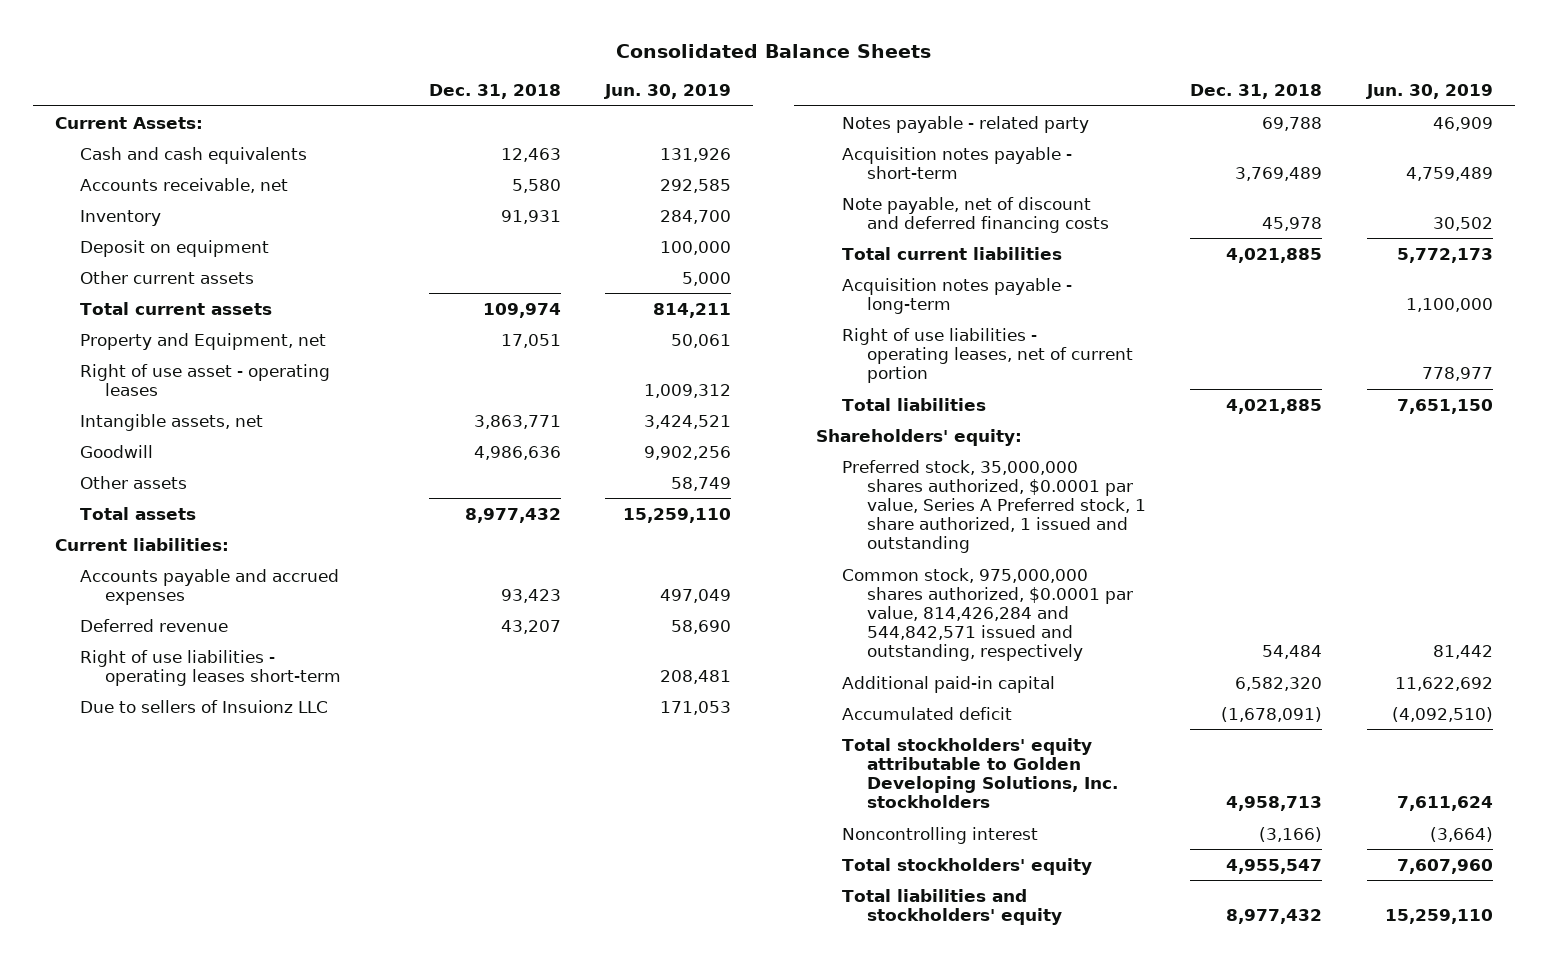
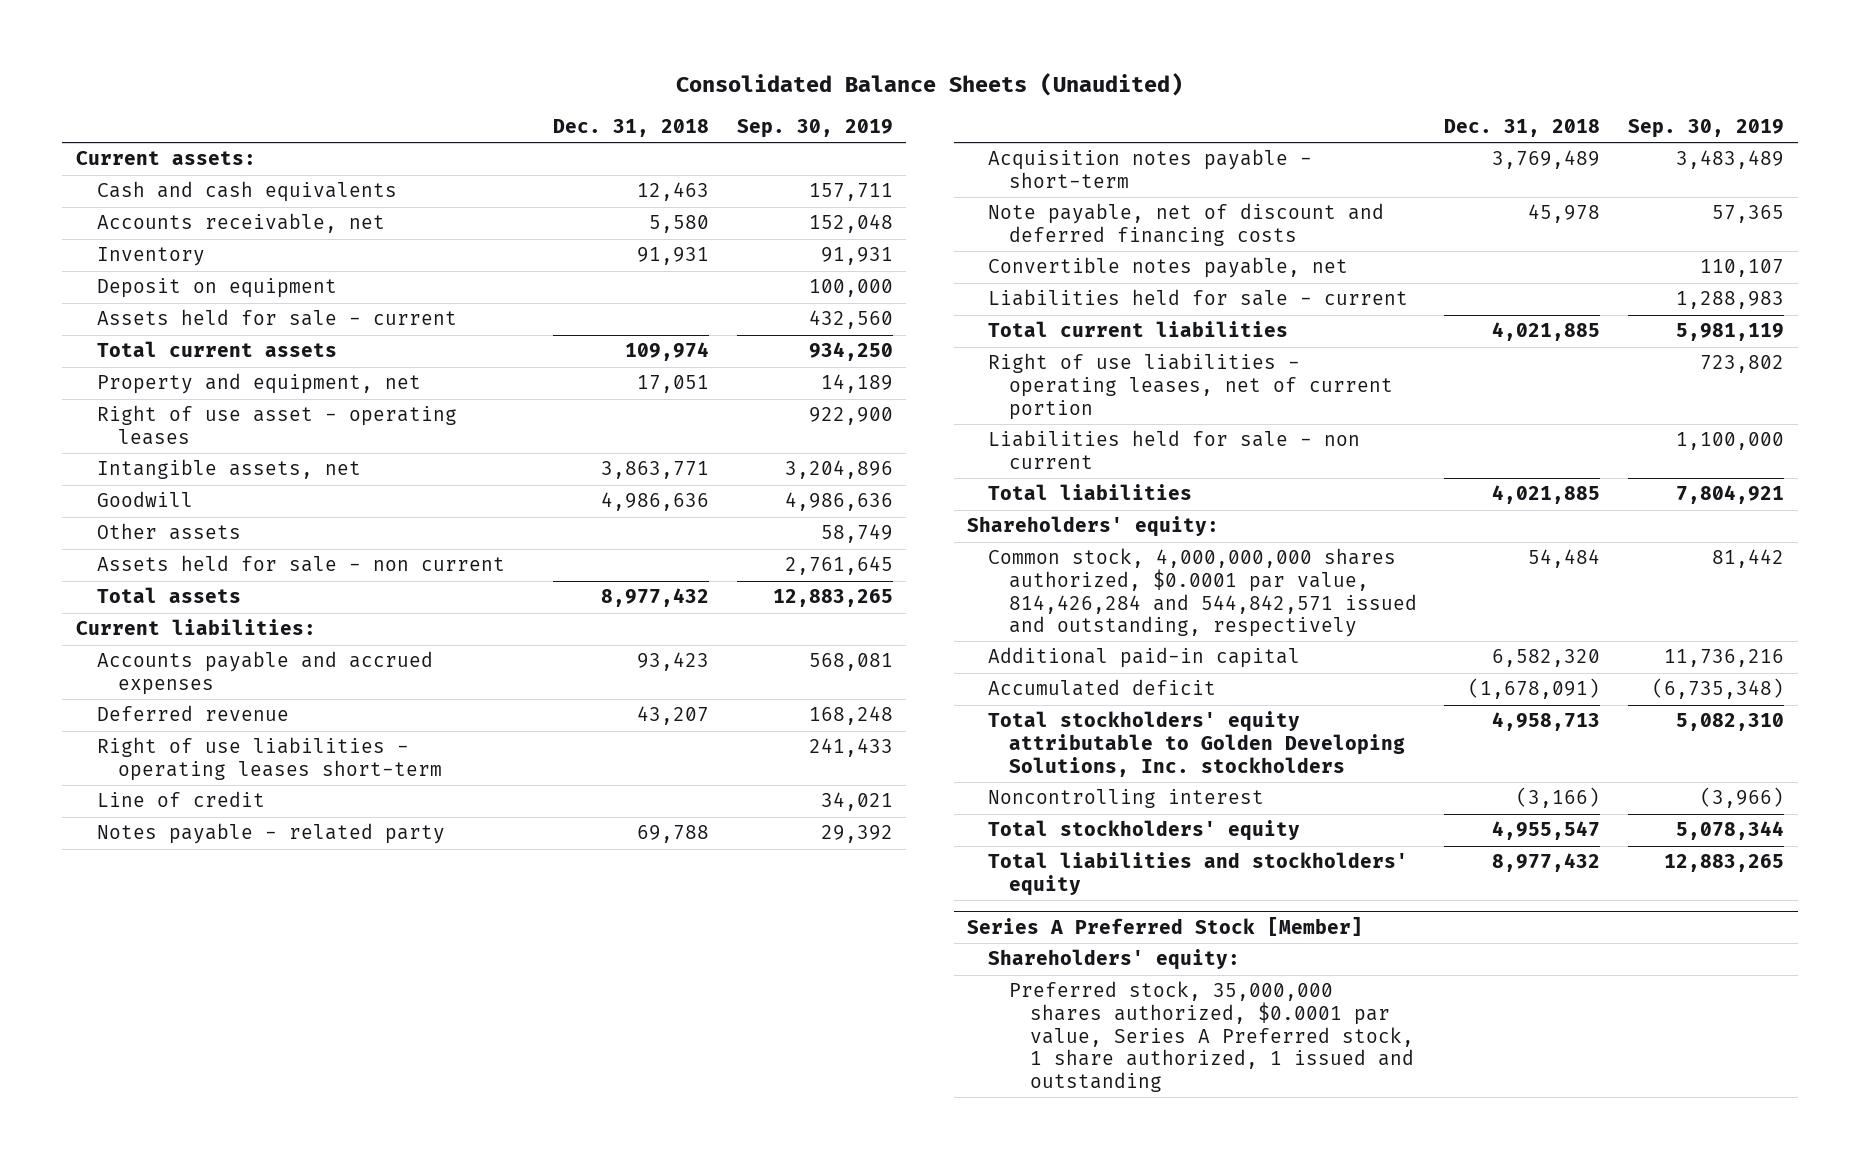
[615,44,931,59] Consolidated Balance Sheets -> [676,72,1184,96] Consolidated Balance Sheets (Unaudited)
[604,84,732,100] Jun. 30, 2019 -> none
none -> [736,118,893,138] Sep. 30, 2019
[54,116,203,129] Current Assets: -> [76,151,257,166] Current assets:
[80,270,255,284] Other current assets -> none
none -> [96,309,457,327] Assets held for sale - current
[80,332,327,350] Property and Equipment, net -> [96,373,421,395] Property and equipment, net
none -> [96,555,505,573] Assets held for sale - non current
[80,699,329,713] Due to sellers of Insuionz LLC -> none
none -> [96,791,265,808] Line of credit
none -> [988,257,1349,279] Convertible notes payable, net
none -> [988,289,1409,307] Liabilities held for sale - current
[841,277,1072,314] Acquisition notes payable - long-term -> none
none -> [988,430,1361,469] Liabilities held for sale - non current
[841,459,1147,554] Preferred stock, 35,000,000 shares authorized, $0.0001 par value, Series A Preferred stock, 1 share authorized, 1 issued and outstanding -> none
[841,567,1134,662] Common stock, 975,000,000 shares authorized, $0.0001 par value, 814,426,284 and 544,842,571 issued and outstanding, respectively -> [988,548,1418,638] Common stock, 4,000,000,000 shares authorized, $0.0001 par value, 814,426,284 and 544,842,571 issued and outstanding, respectively
none -> [967,916,1364,936] Series A Preferred Stock [Member]
none -> [988,949,1241,971] Shareholders' equity:
none -> [1009,981,1414,1092] Preferred stock, 35,000,000 shares authorized, $0.0001 par value, Series A Preferred stock, 1 share authorized, 1 issued and outstanding

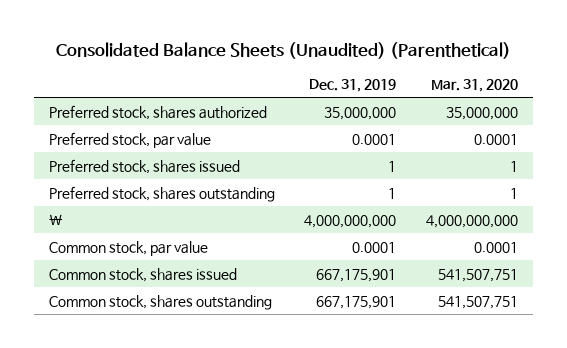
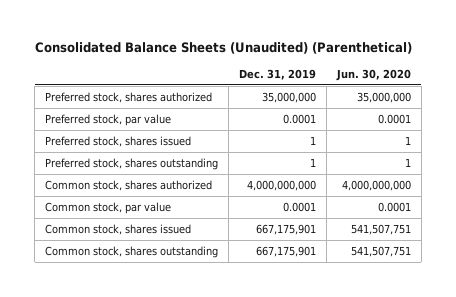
[431,78,519,92] Mar. 31, 2020 -> none
none -> [335,69,411,82] Jun. 30, 2020
[48,213,63,225] \ -> [45,179,213,191] Common stock, shares authorized

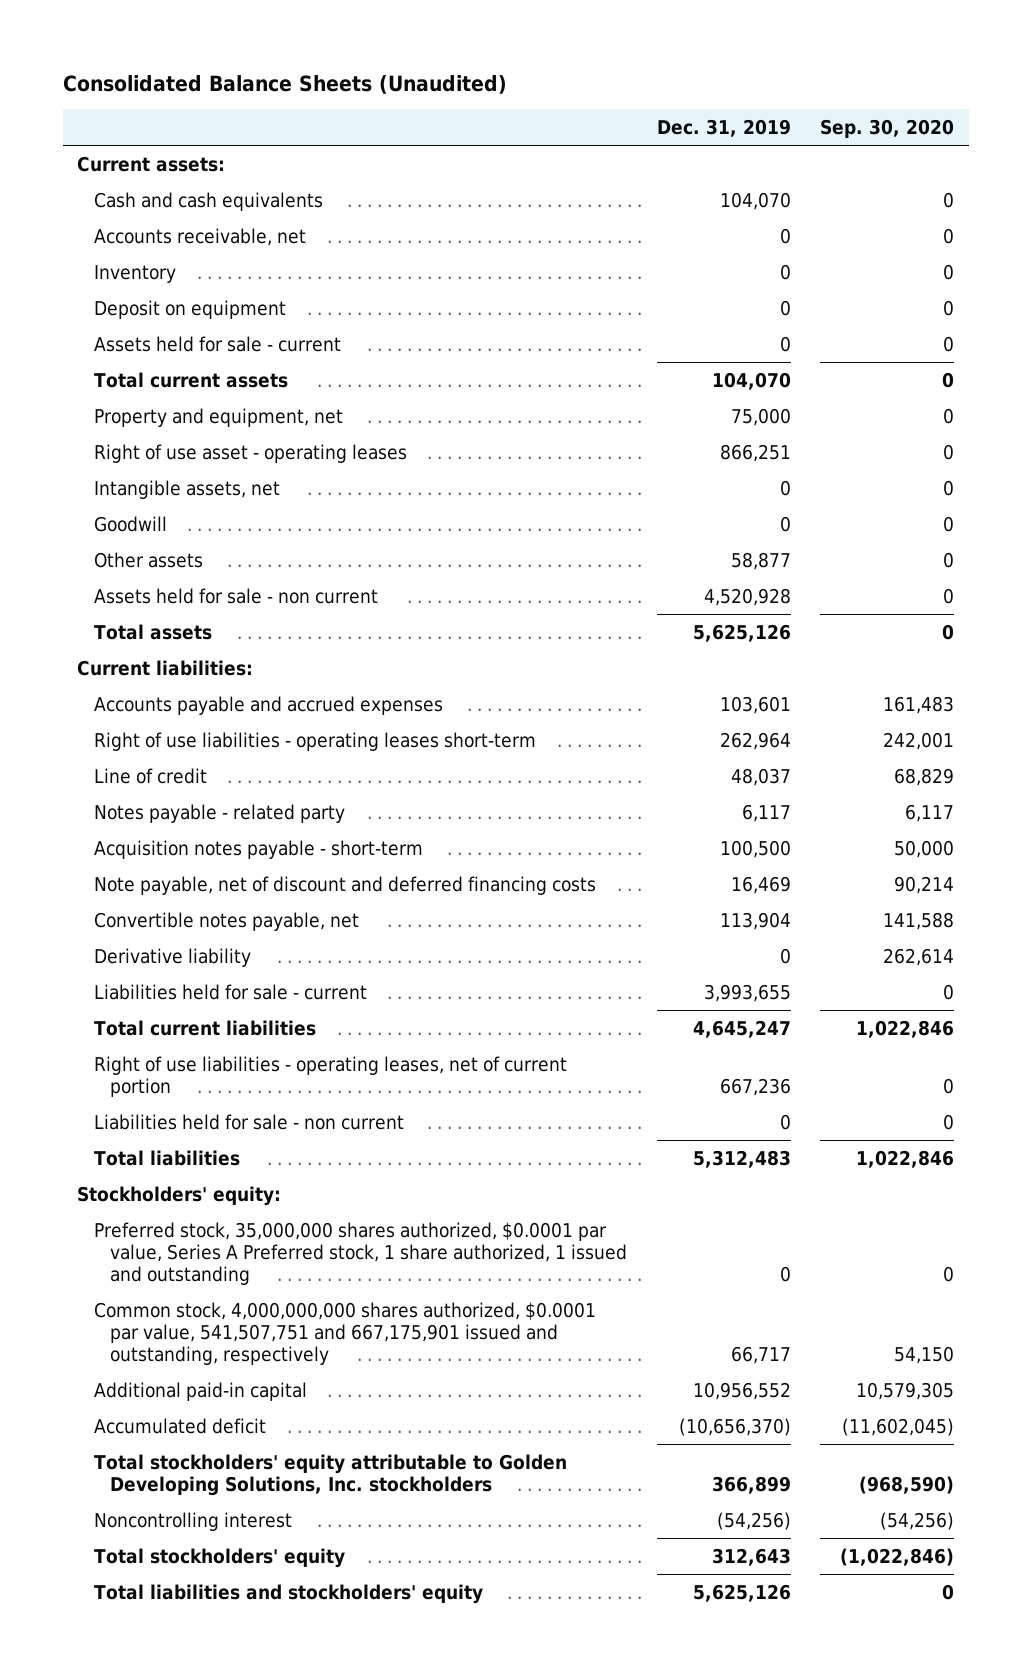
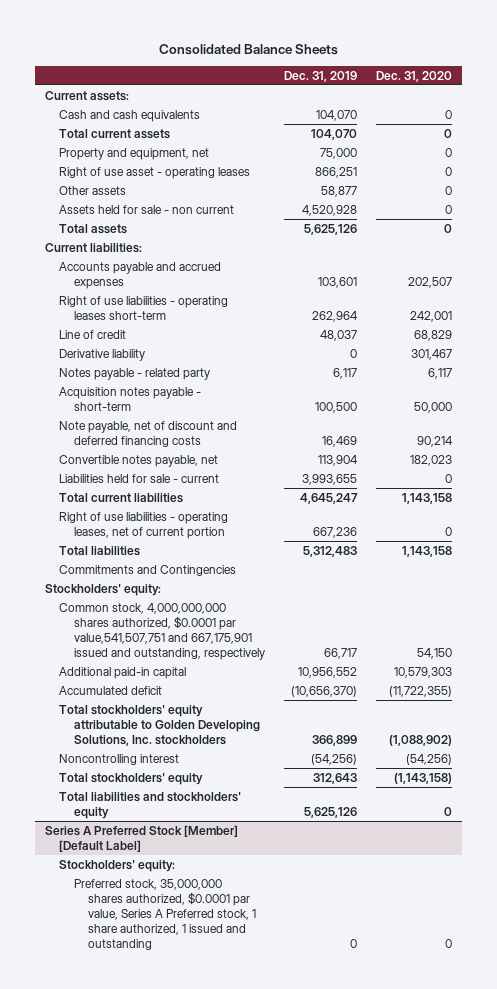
[62,74,507,94] Consolidated Balance Sheets (Unaudited) -> [158,43,338,55] Consolidated Balance Sheets
[820,118,955,138] Sep. 30, 2020 -> none
none -> [376,70,453,82] Dec. 31, 2020
[93,227,306,246] Accounts receivable, net -> none
[93,264,176,283] Inventory -> none
[93,299,286,319] Deposit on equipment -> none
[93,335,341,352] Assets held for sale - current -> none
[93,479,280,499] Intangible assets, net -> none
[93,515,167,532] Goodwill -> none
[93,947,251,967] Derivative liability -> [59,348,146,361] Derivative liability
[93,1113,404,1130] Liabilities held for sale - non current -> none
none -> [59,564,237,576] Commitments and Contingencies
[93,1221,628,1285] Preferred stock, 35,000,000 shares authorized, $0.0001 par value, Series A Preferred stock, 1 share authorized, 1 issued and outstanding -> none
[93,1301,596,1365] Common stock, 4,000,000,000 shares authorized, $0.0001 par value, 541,507,751 and 667,175,901 issued and outstanding, respectively -> [59,602,265,661] Common stock, 4,000,000,000 shares authorized, $0.0001 par value,541,507,751 and 667,175,901 issued and outstanding, respectively
none -> [45,824,239,852] Series A Preferred Stock [Member] [Default Label]
none -> [59,859,176,872] Stockholders' equity:
none -> [73,878,257,951] Preferred stock, 35,000,000 shares authorized, $0.0001 par value, Series A Preferred stock, 1 share authorized, 1 issued and outstanding

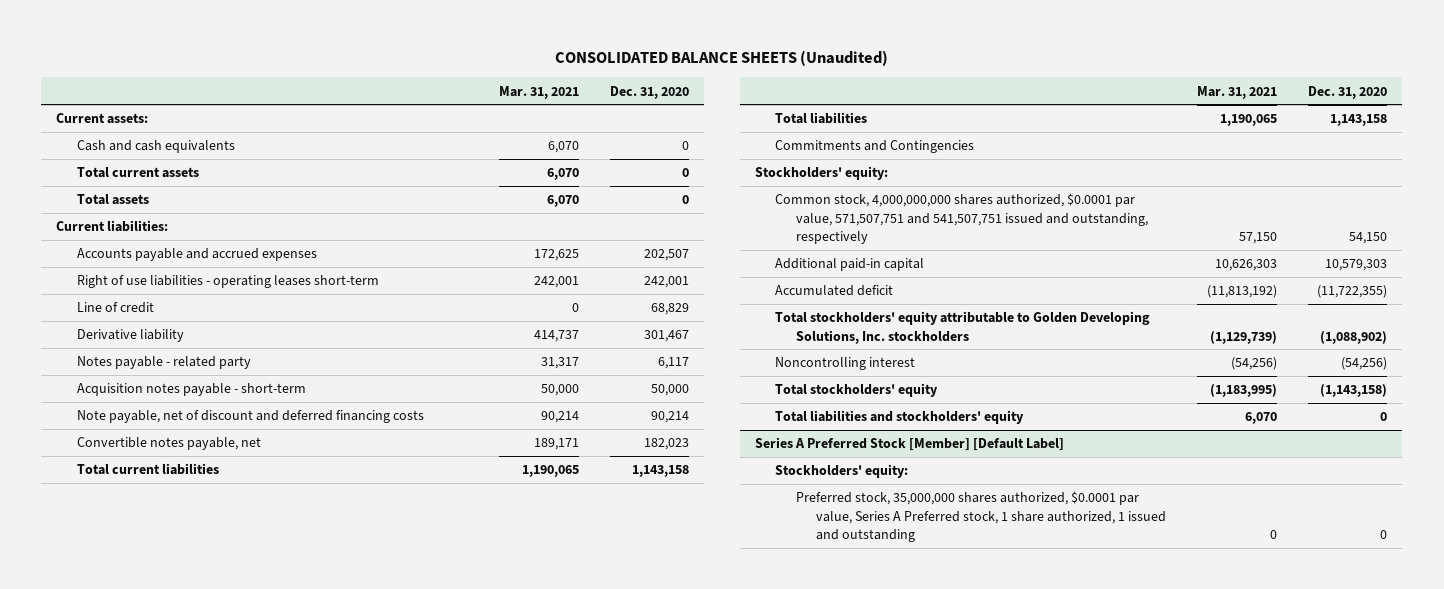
[158,43,338,55] Consolidated Balance Sheets -> [554,50,888,67] CONSOLIDATED BALANCE SHEETS (Unaudited)
[284,70,358,82] Dec. 31, 2019 -> none
none -> [498,85,579,99] Mar. 31, 2021
[59,147,210,160] Property and equipment, net -> none
[59,166,251,179] Right of use asset - operating leases -> none
[59,185,127,195] Other assets -> none
[59,204,235,214] Assets held for sale - non current -> none
[59,473,220,483] Liabilities held for sale - current -> none
[59,511,229,539] Right of use liabilities - operating leases, net of current portion -> none
[59,602,265,661] Common stock, 4,000,000,000 shares authorized, $0.0001 par value,541,507,751 and 667,175,901 issued and outstanding, respectively -> [775,193,1148,244] Common stock, 4,000,000,000 shares authorized, $0.0001 par value, 571,507,751 and 541,507,751 issued and outstanding, respectively

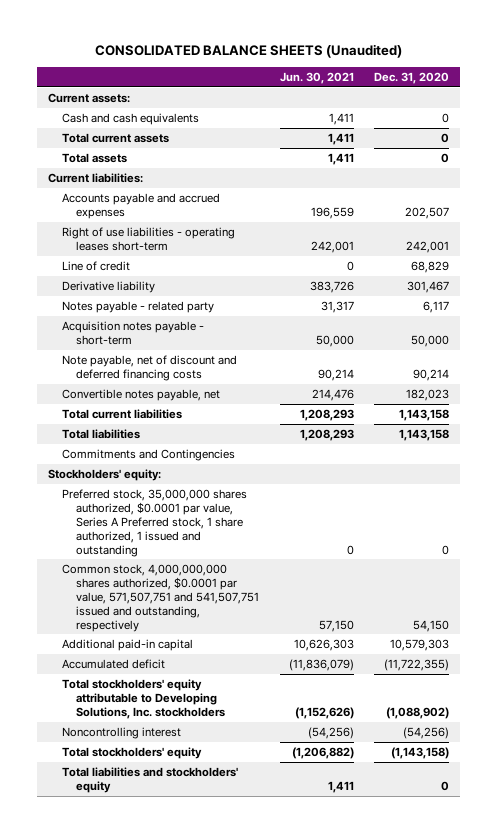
[498,85,579,99] Mar. 31, 2021 -> none
none -> [279,71,354,84] Jun. 30, 2021
none -> [61,488,247,557] Preferred stock, 35,000,000 shares authorized, $0.0001 par value, Series A Preferred stock, 1 share authorized, 1 issued and outstanding
[775,311,1151,344] Total stockholders' equity attributable to Golden Developing Solutions, Inc. stockholders -> [61,678,225,719] Total stockholders' equity attributable to Developing Solutions, Inc. stockholders
[755,437,1065,452] Series A Preferred Stock [Member] [Default Label] -> none
[775,464,909,479] Stockholders' equity: -> none
[795,491,1167,542] Preferred stock, 35,000,000 shares authorized, $0.0001 par value, Series A Preferred stock, 1 share authorized, 1 issued and outstanding -> none

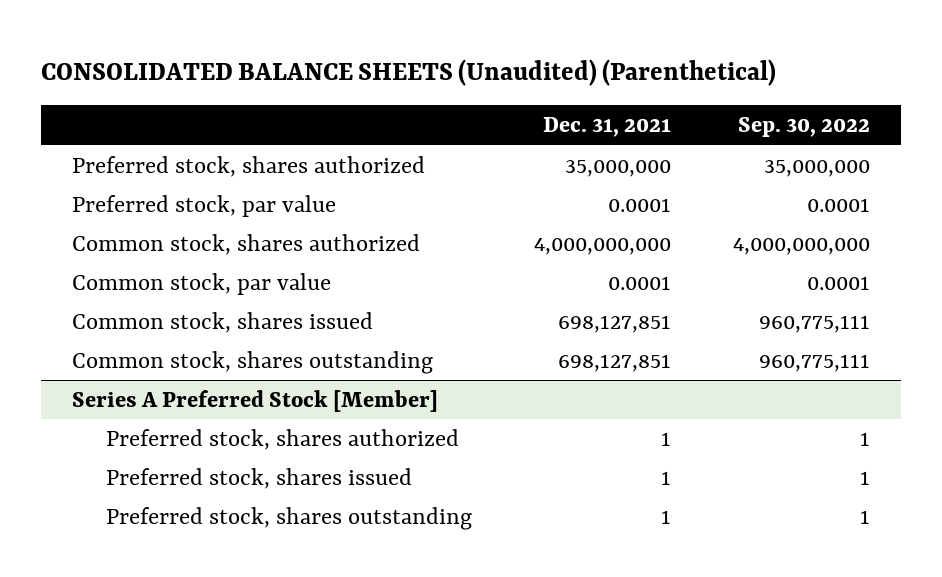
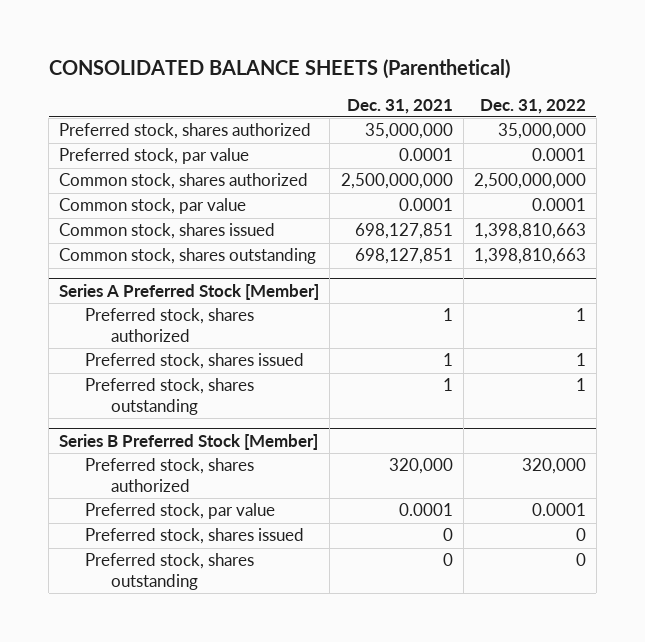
[40,58,776,86] CONSOLIDATED BALANCE SHEETS (Unaudited) (Parenthetical) -> [48,59,510,80] CONSOLIDATED BALANCE SHEETS (Parenthetical)
[738,117,871,138] Sep. 30, 2022 -> none
none -> [479,98,586,114] Dec. 31, 2022
[534,237,672,255] 4,000,000,000 -> [340,173,453,190] 2,500,000,000
none -> [59,433,319,450] Series B Preferred Stock [Member]
none -> [85,458,255,492] Preferred stock, shares authorized
none -> [85,503,276,520] Preferred stock, par value
none -> [85,528,305,545] Preferred stock, shares issued
none -> [85,553,255,590] Preferred stock, shares outstanding

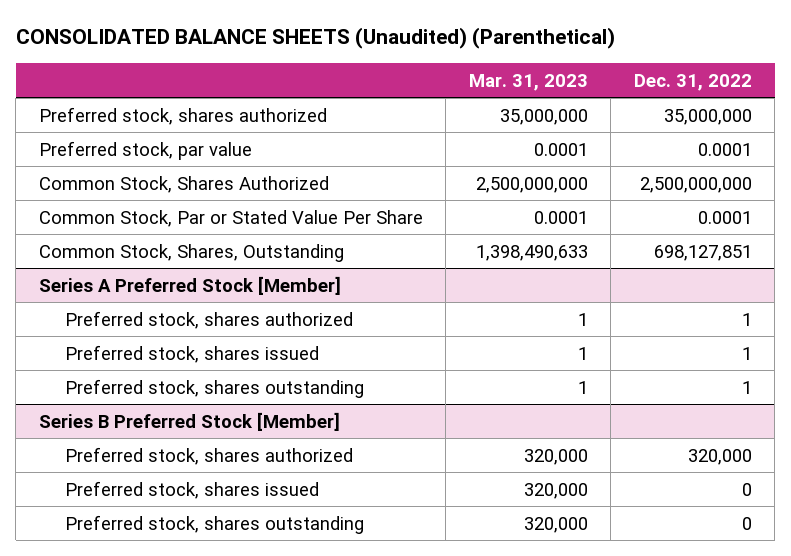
[48,59,510,80] CONSOLIDATED BALANCE SHEETS (Parenthetical) -> [15,27,615,50] CONSOLIDATED BALANCE SHEETS (Unaudited) (Parenthetical)
[346,98,453,114] Dec. 31, 2021 -> none
none -> [468,73,588,91] Mar. 31, 2023
[59,223,276,240] Common stock, shares issued -> none
[59,173,309,190] Common stock, shares authorized -> [38,175,329,193] Common Stock, Shares Authorized
[59,198,247,215] Common stock, par value -> [38,209,423,227] Common Stock, Par or Stated Value Per Share
[59,248,317,265] Common stock, shares outstanding -> [38,243,344,262] Common Stock, Shares, Outstanding
[473,248,586,265] 1,398,810,663 -> [653,244,752,261] 698,127,851
[85,503,276,520] Preferred stock, par value -> none

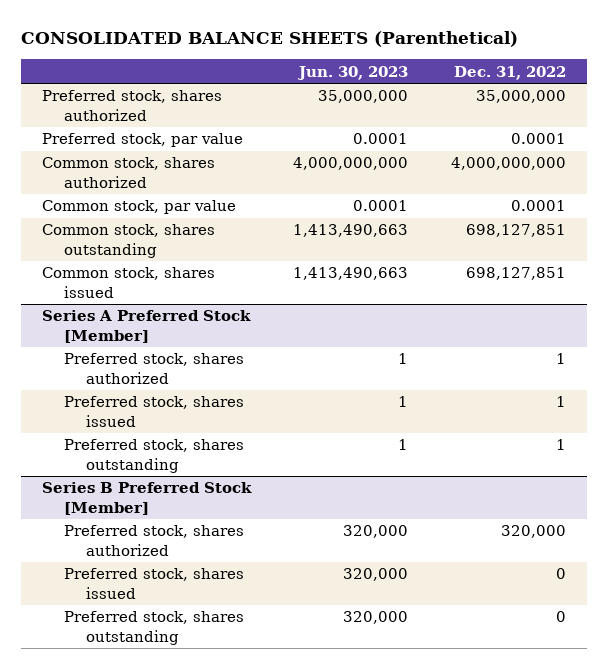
[15,27,615,50] CONSOLIDATED BALANCE SHEETS (Unaudited) (Parenthetical) -> [20,31,518,48] CONSOLIDATED BALANCE SHEETS (Parenthetical)
[468,73,588,91] Mar. 31, 2023 -> none
none -> [297,65,409,80] Jun. 30, 2023
[38,175,329,193] Common Stock, Shares Authorized -> [42,157,216,188] Common stock, shares authorized
[639,176,752,193] 2,500,000,000 -> [450,157,566,171] 4,000,000,000
[38,209,423,227] Common Stock, Par or Stated Value Per Share -> [42,200,237,215] Common stock, par value
[38,243,344,262] Common Stock, Shares, Outstanding -> [42,224,216,258] Common stock, shares outstanding
none -> [42,267,216,298] Common stock, shares issued

